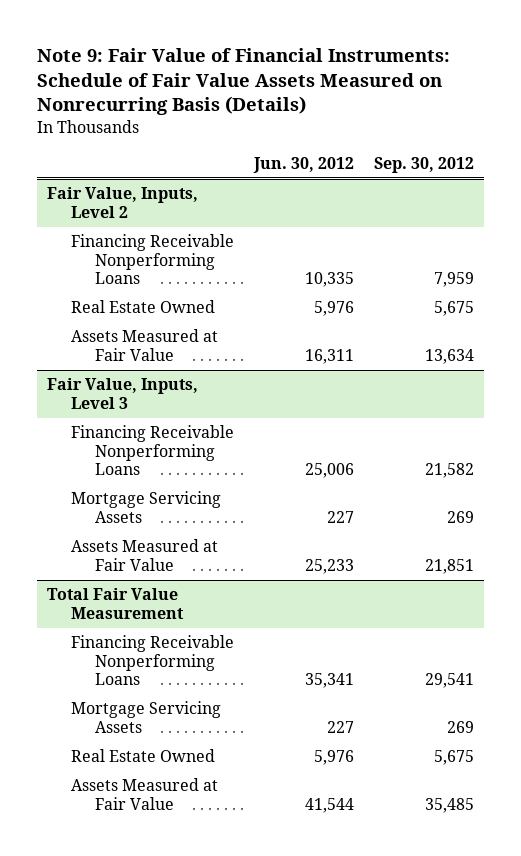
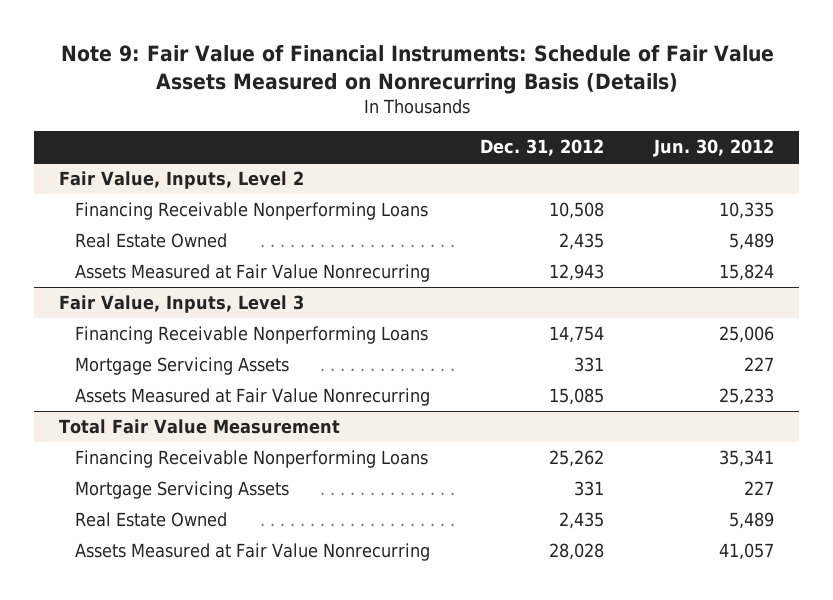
[374,156,475,173] Sep. 30, 2012 -> none
none -> [480,138,605,156] Dec. 31, 2012
[314,301,355,317] 5,976 -> [729,233,775,251] 5,489
[71,329,219,361] Assets Measured at Fair Value -> [75,264,431,283] Assets Measured at Fair Value Nonrecurring
[305,348,355,364] 16,311 -> [719,264,775,282] 15,824
[71,539,219,571] Assets Measured at Fair Value -> [75,388,431,407] Assets Measured at Fair Value Nonrecurring
[314,750,355,766] 5,976 -> [729,512,775,530] 5,489
[71,778,219,810] Assets Measured at Fair Value -> [75,543,431,562] Assets Measured at Fair Value Nonrecurring
[305,797,355,813] 41,544 -> [719,543,775,561] 41,057

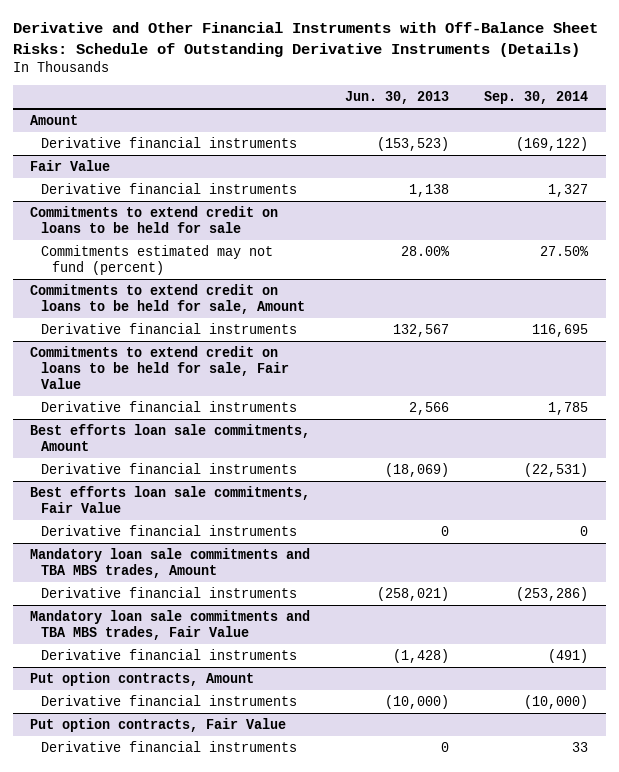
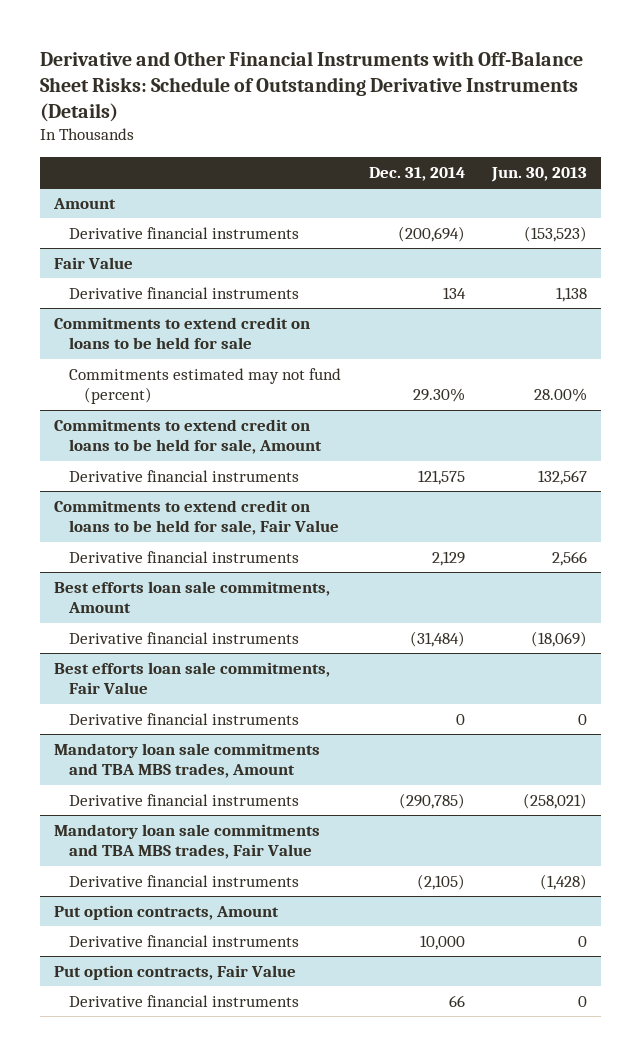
[484,91,589,105] Sep. 30, 2014 -> none
none -> [368,166,465,181] Dec. 31, 2014
[385,694,450,709] (10,000) -> [578,935,588,947] 0

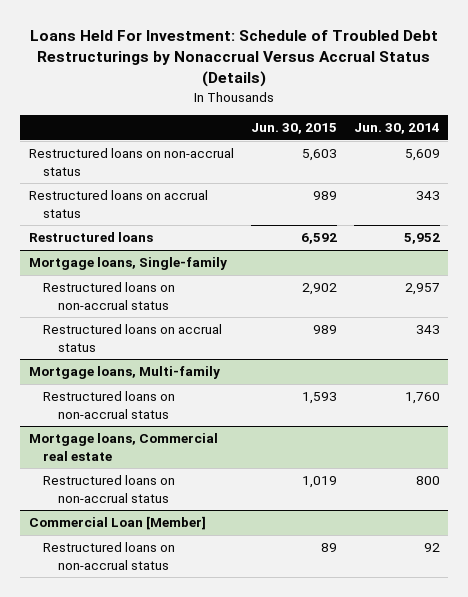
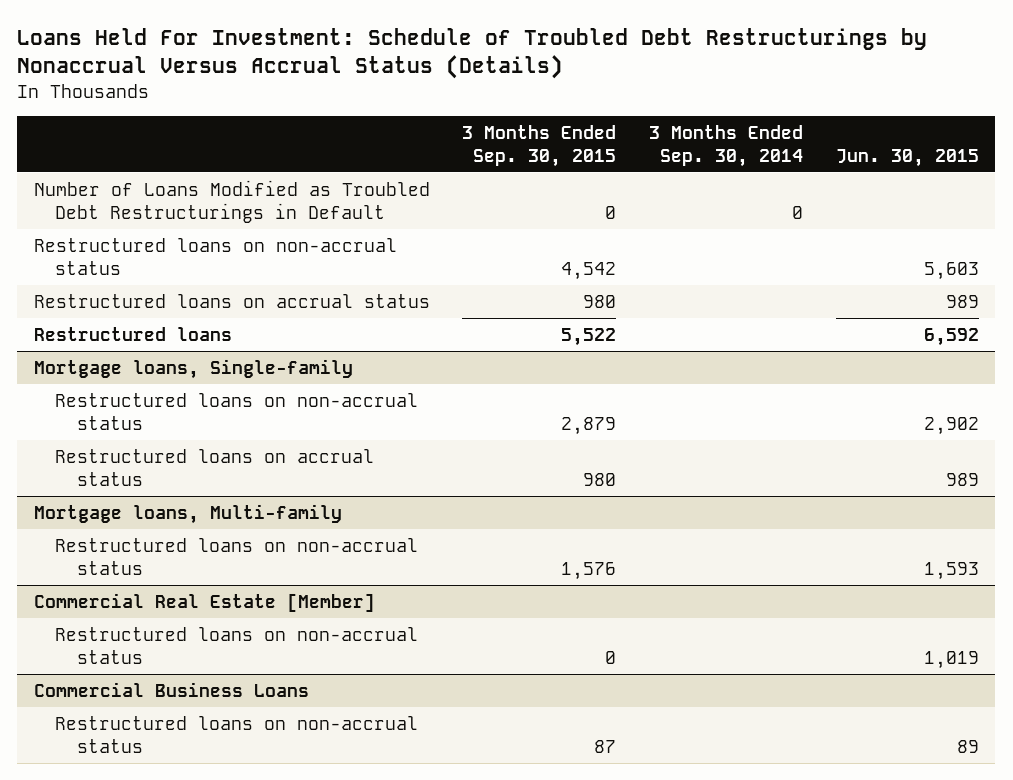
[353,123,440,135] Jun. 30, 2014 -> none
none -> [462,124,617,167] 3 Months Ended Sep. 30, 2015
none -> [649,124,804,167] 3 Months Ended Sep. 30, 2014
none -> [33,179,430,223] Number of Loans Modified as Troubled Debt Restructurings in Default
[28,433,218,461] Mortgage loans, Commercial real estate -> [33,592,375,612] Commercial Real Estate [Member]
[28,516,206,531] Commercial Loan [Member] -> [33,681,309,697] Commercial Business Loans

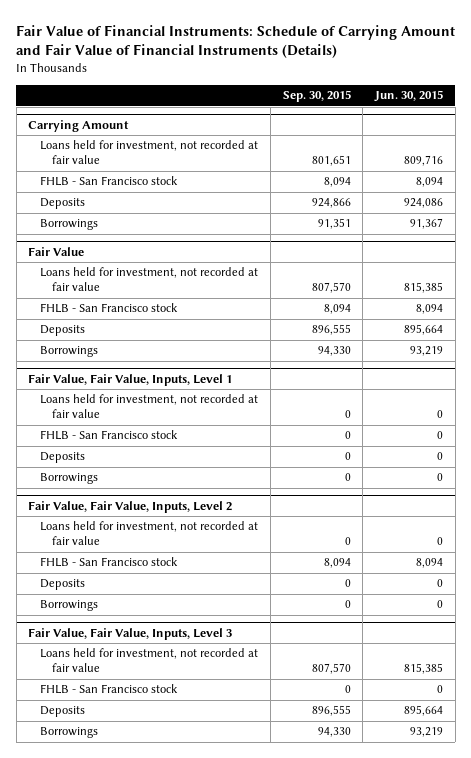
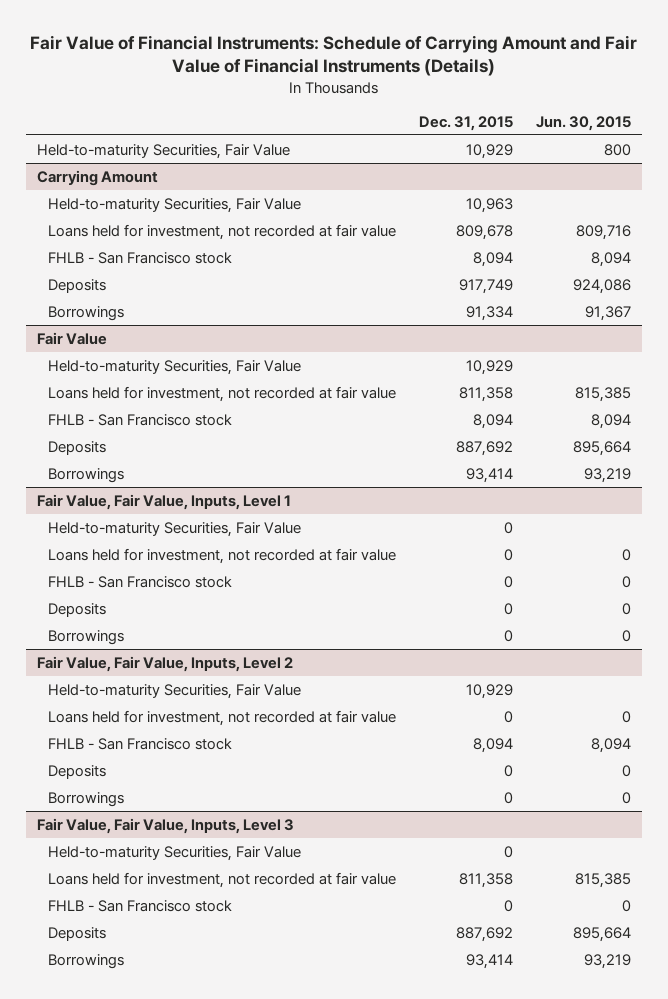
[282,90,351,103] Sep. 30, 2015 -> none
none -> [419,115,514,131] Dec. 31, 2015
none -> [37,143,291,159] Held-to-maturity Securities, Fair Value
none -> [48,197,302,213] Held-to-maturity Securities, Fair Value
none -> [48,359,302,375] Held-to-maturity Securities, Fair Value
none -> [48,521,302,537] Held-to-maturity Securities, Fair Value
none -> [48,683,302,699] Held-to-maturity Securities, Fair Value
none -> [48,845,302,861] Held-to-maturity Securities, Fair Value

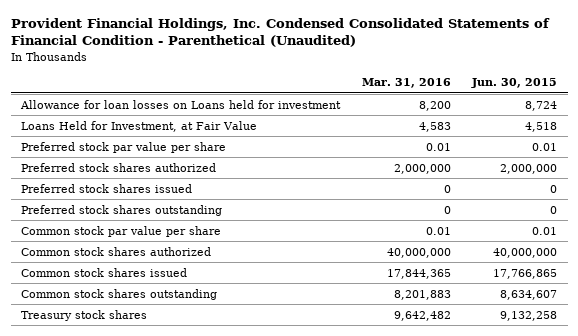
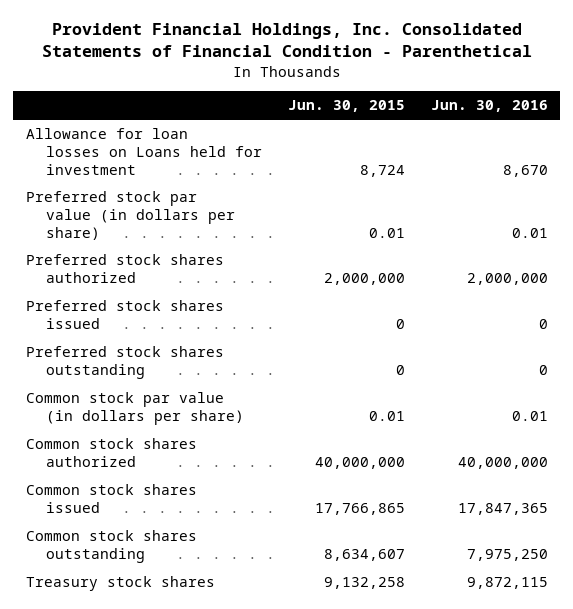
[10,17,550,48] Provident Financial Holdings, Inc. Condensed Consolidated Statements of Financial Condition - Parenthetical (Unaudited) -> [41,23,532,58] Provident Financial Holdings, Inc. Consolidated Statements of Financial Condition - Parenthetical
[361,78,451,89] Mar. 31, 2016 -> none
none -> [430,100,548,113] Jun. 30, 2016
[21,120,258,132] Loans Held for Investment, at Fair Value -> none
[21,141,227,153] Preferred stock par value per share -> [25,191,235,240] Preferred stock par value (in dollars per share)
[21,225,222,237] Common stock par value per share -> [25,392,244,425] Common stock par value (in dollars per share)

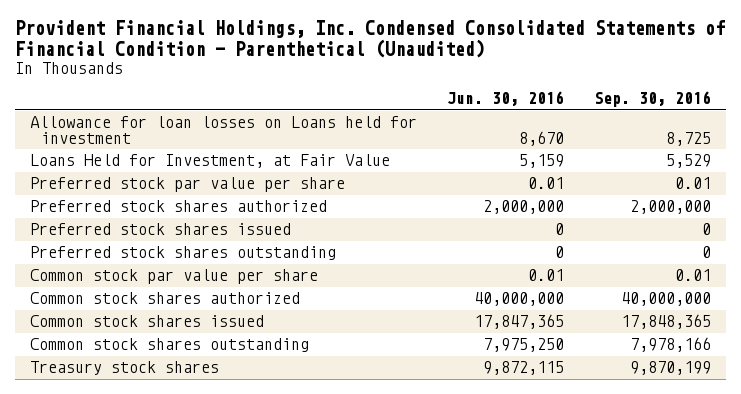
[41,23,532,58] Provident Financial Holdings, Inc. Consolidated Statements of Financial Condition - Parenthetical -> [14,20,725,58] Provident Financial Holdings, Inc. Condensed Consolidated Statements of Financial Condition - Parenthetical (Unaudited)
[287,100,405,113] Jun. 30, 2015 -> none
none -> [593,91,711,108] Sep. 30, 2016
none -> [29,154,390,169] Loans Held for Investment, at Fair Value
[25,191,235,240] Preferred stock par value (in dollars per share) -> [29,177,345,193] Preferred stock par value per share
[25,392,244,425] Common stock par value (in dollars per share) -> [29,269,318,285] Common stock par value per share

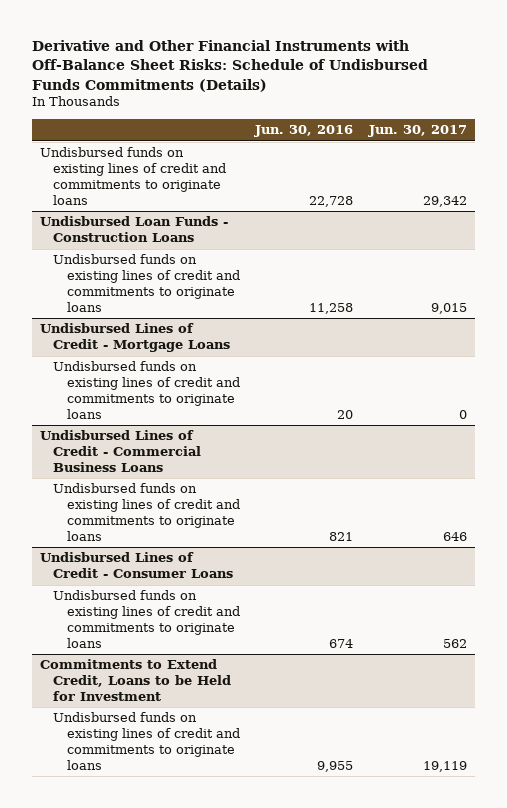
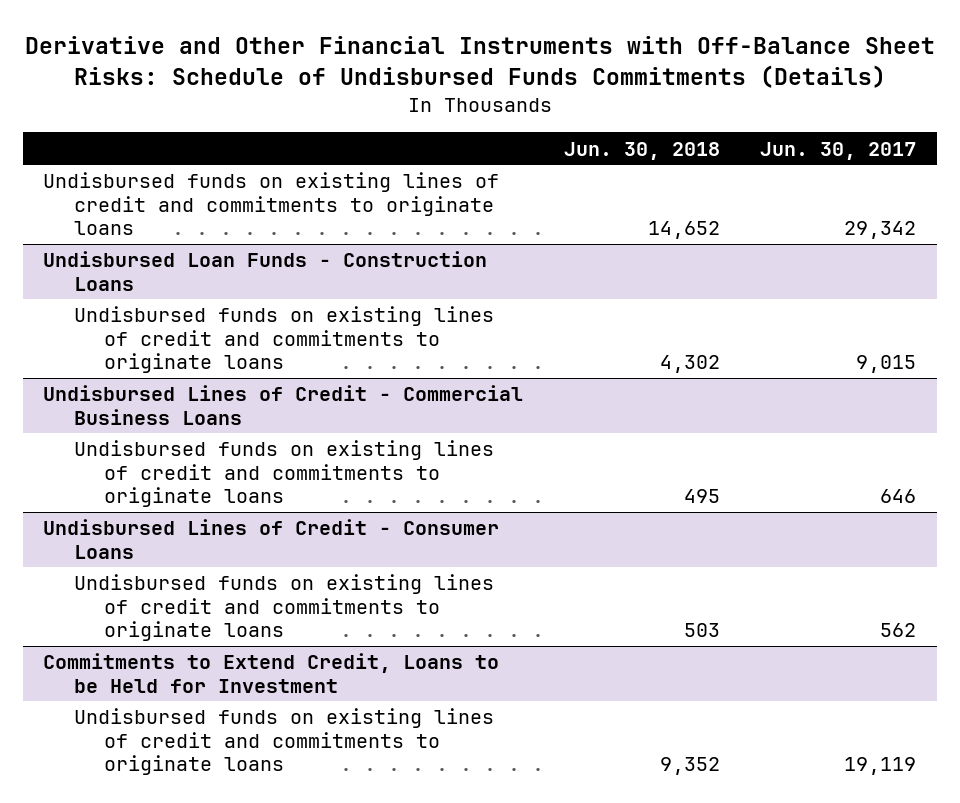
[254,125,354,138] Jun. 30, 2016 -> none
none -> [563,141,720,160] Jun. 30, 2018
[39,323,231,353] Undisbursed Lines of Credit - Mortgage Loans -> none
[53,361,240,419] Undisbursed funds on existing lines of credit and commitments to originate loans -> none

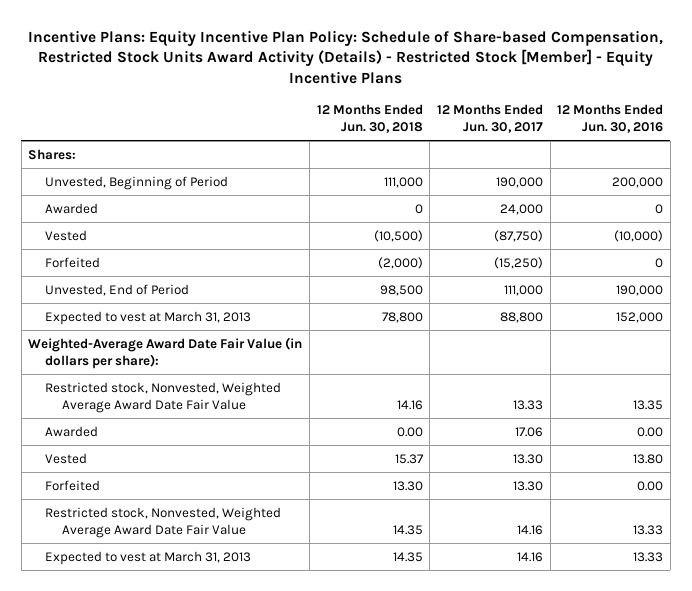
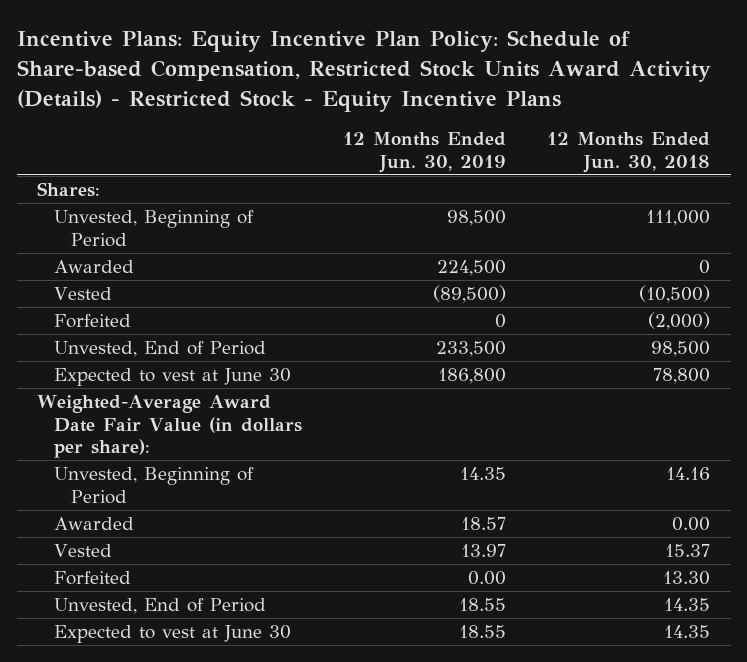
[27,29,663,85] Incentive Plans: Equity Incentive Plan Policy: Schedule of Share-based Compensation, Restricted Stock Units Award Activity (Details) - Restricted Stock [Member] - Equity Incentive Plans -> [16,30,711,112] Incentive Plans: Equity Incentive Plan Policy: Schedule of Share-based Compensation, Restricted Stock Units Award Activity (Details) - Restricted Stock - Equity Incentive Plans
[436,103,543,134] 12 Months Ended Jun. 30, 2017 -> none
[557,103,664,134] 12 Months Ended Jun. 30, 2016 -> none
none -> [343,132,507,173] 12 Months Ended Jun. 30, 2019
[44,310,251,325] Expected to vest at March 31, 2013 -> [54,368,292,387] Expected to vest at June 30
[44,381,281,413] Restricted stock, Nonvested, Weighted Average Award Date Fair Value -> [54,467,255,504] Unvested, Beginning of Period
[44,506,281,538] Restricted stock, Nonvested, Weighted Average Award Date Fair Value -> [54,598,267,615] Unvested, End of Period
[44,550,251,565] Expected to vest at March 31, 2013 -> [54,625,292,644] Expected to vest at June 30

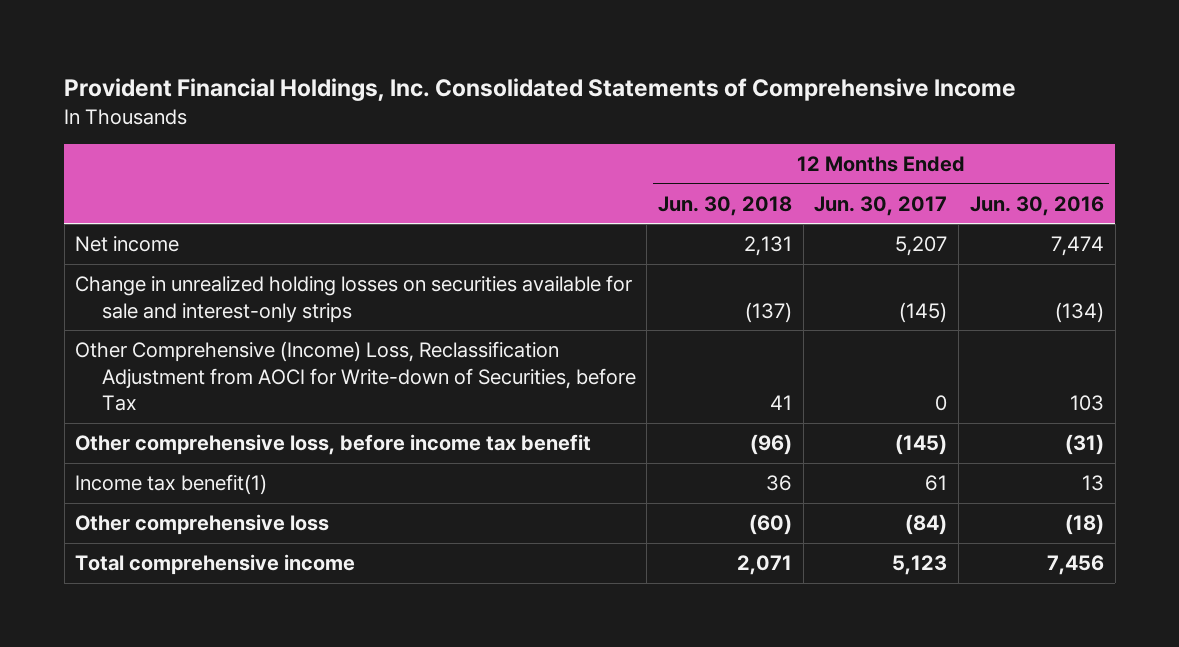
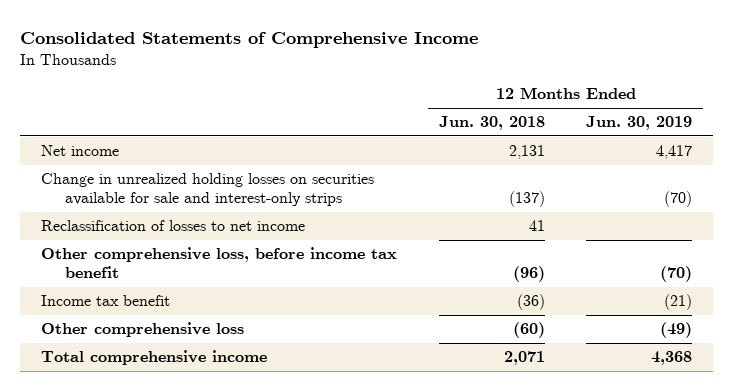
[64,78,1017,102] Provident Financial Holdings, Inc. Consolidated Statements of Comprehensive Income -> [20,32,479,49] Consolidated Statements of Comprehensive Income
[814,195,948,216] Jun. 30, 2017 -> none
[969,195,1104,216] Jun. 30, 2016 -> none
none -> [586,116,693,131] Jun. 30, 2019
[75,341,636,412] Other Comprehensive (Income) Loss, Reclassification Adjustment from AOCI for Write-down of Securities, before Tax -> [41,220,306,232] Reclassification of losses to net income
[75,474,268,496] Income tax benefit(1) -> [41,295,171,307] Income tax benefit
[766,475,793,492] 36 -> [516,294,545,311] (36)

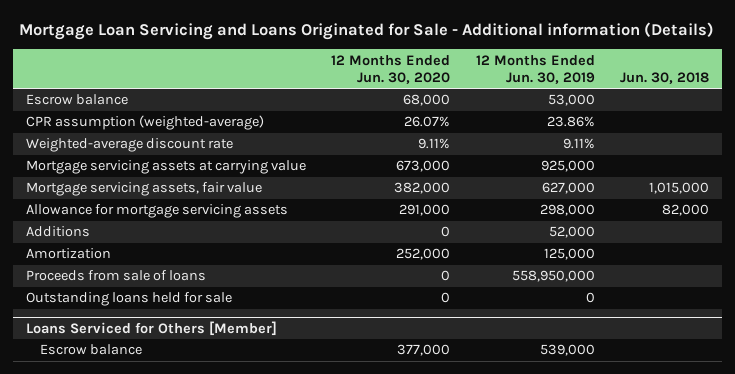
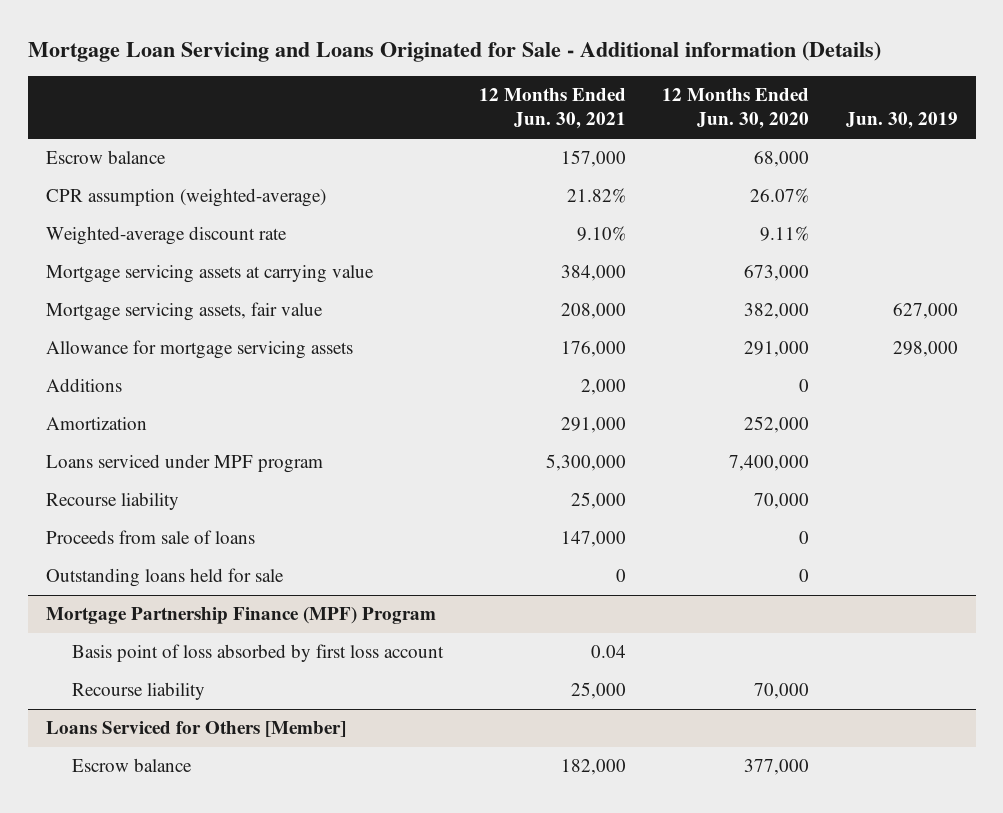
[475,54,595,84] 12 Months Ended Jun. 30, 2019 -> none
[620,71,710,84] Jun. 30, 2018 -> none
none -> [478,88,626,130] 12 Months Ended Jun. 30, 2021
none -> [845,112,958,130] Jun. 30, 2019
none -> [45,454,323,474] Loans serviced under MPF program
none -> [45,492,179,511] Recourse liability
none -> [45,607,436,625] Mortgage Partnership Finance (MPF) Program
none -> [71,644,444,663] Basis point of loss absorbed by first loss account
none -> [71,682,205,701] Recourse liability

